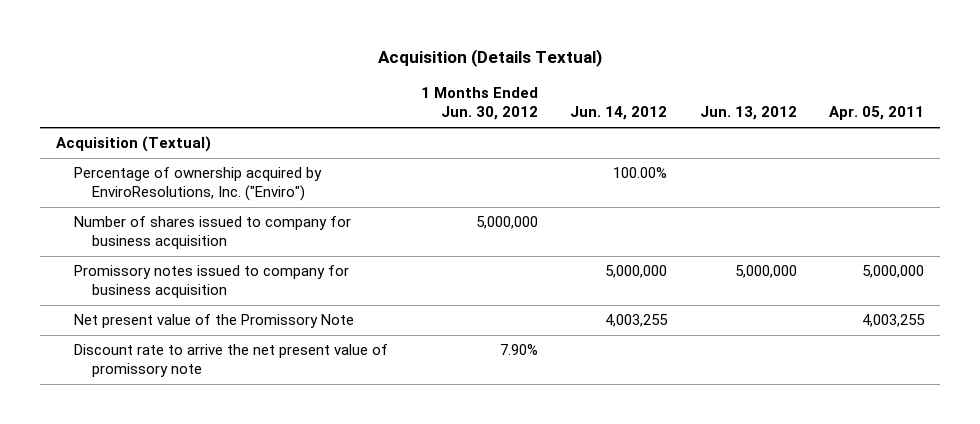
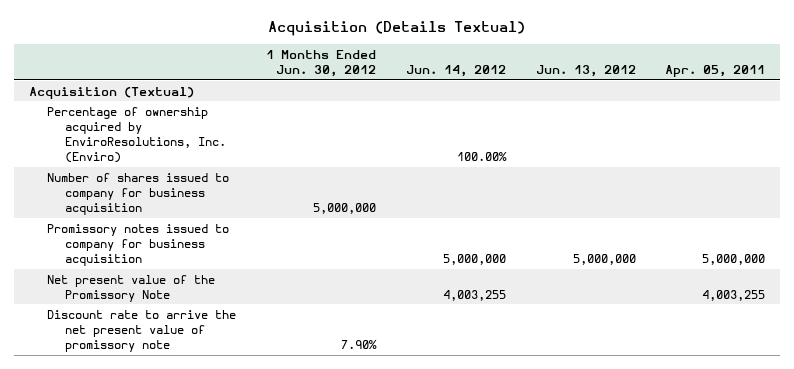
[74,167,323,202] Percentage of ownership acquired by EnviroResolutions, Inc. ("Enviro") -> [46,106,227,164] Percentage of ownership acquired by EnviroResolutions, Inc. (Enviro)

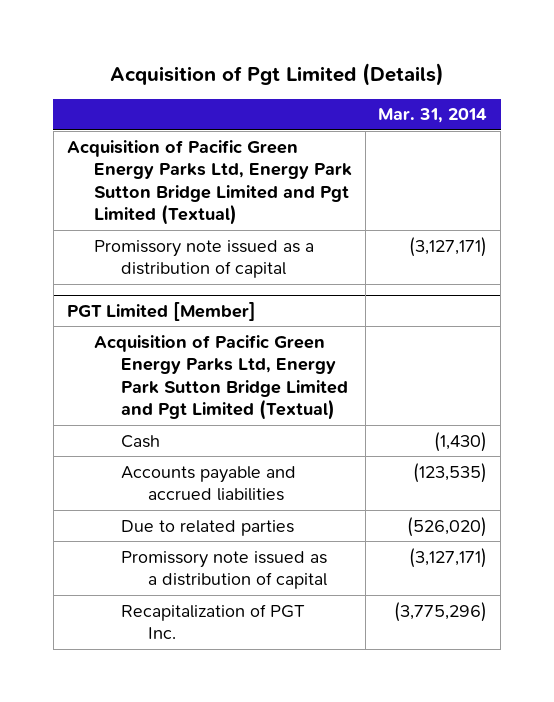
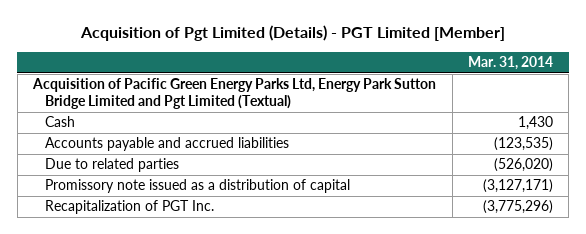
[110,62,445,86] Acquisition of Pgt Limited (Details) -> [80,25,506,42] Acquisition of Pgt Limited (Details) - PGT Limited [Member]
[93,239,314,279] Promissory note issued as a distribution of capital -> none
[66,301,256,321] PGT Limited [Member] -> none
[93,334,349,421] Acquisition of Pacific Green Energy Parks Ltd, Energy Park Sutton Bridge Limited and Pgt Limited (Textual) -> none
[434,431,488,452] (1,430) -> [517,116,553,131] 1,430

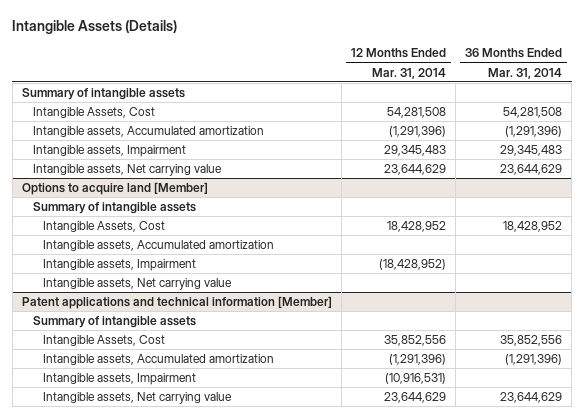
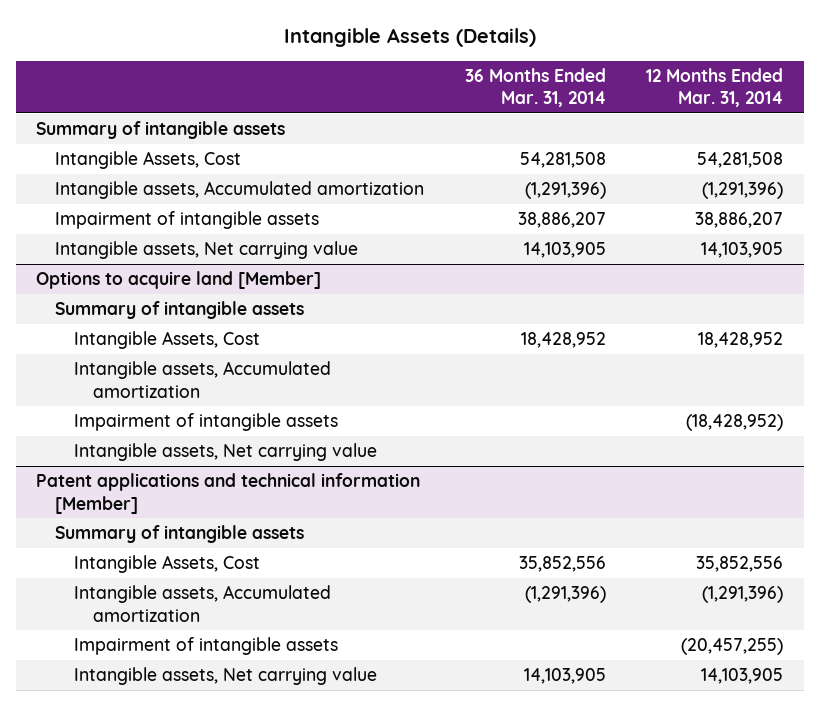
[32,145,186,158] Intangible assets, Impairment -> [55,211,320,230] Impairment of intangible assets
[384,145,447,157] 29,345,483 -> [695,212,784,229] 38,886,207
[500,145,563,157] 29,345,483 -> [517,212,606,229] 38,886,207
[384,164,447,176] 23,644,629 -> [701,242,784,259] 14,103,905
[500,164,563,176] 23,644,629 -> [523,242,606,259] 14,103,905
[43,259,197,272] Intangible assets, Impairment -> [73,413,338,432] Impairment of intangible assets
[43,373,197,386] Intangible assets, Impairment -> [73,637,338,656] Impairment of intangible assets
[385,373,447,385] (10,916,531) -> [681,638,784,656] (20,457,255)
[384,392,447,404] 23,644,629 -> [701,668,784,685] 14,103,905
[500,392,563,404] 23,644,629 -> [523,668,606,685] 14,103,905

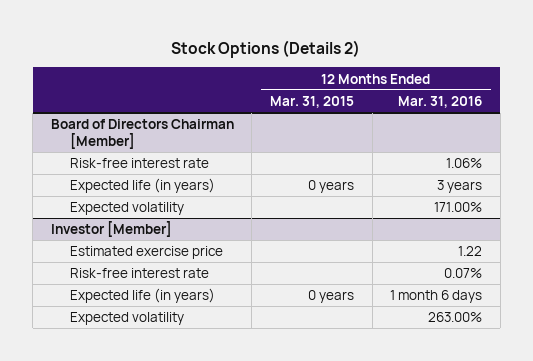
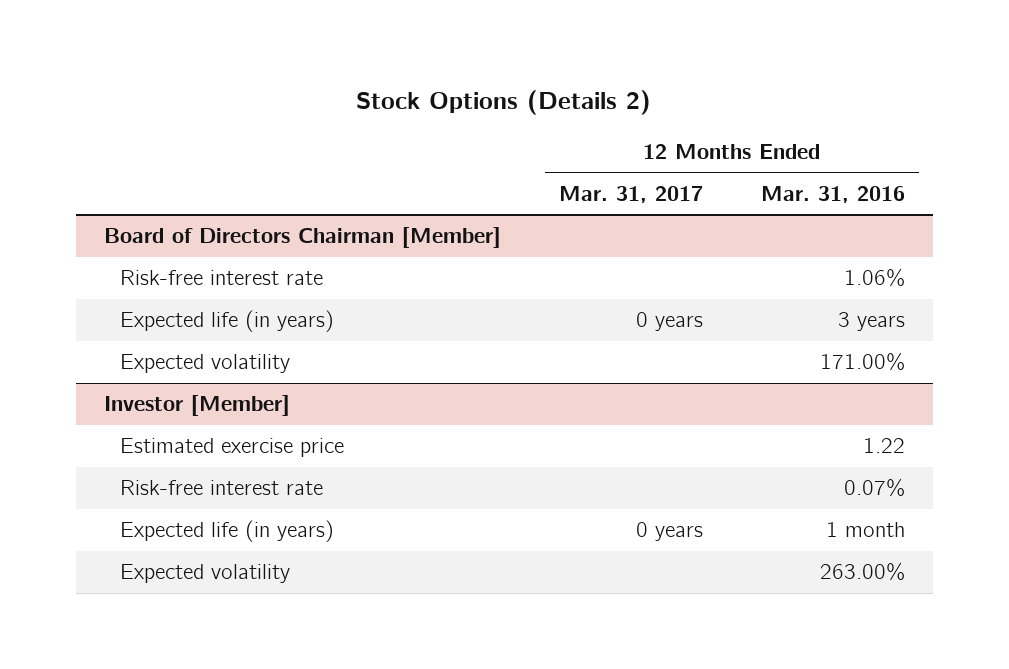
[269,95,354,108] Mar. 31, 2015 -> none
none -> [558,185,703,203] Mar. 31, 2017
[390,290,483,304] 1 month 6 days -> [825,522,905,538] 1 month

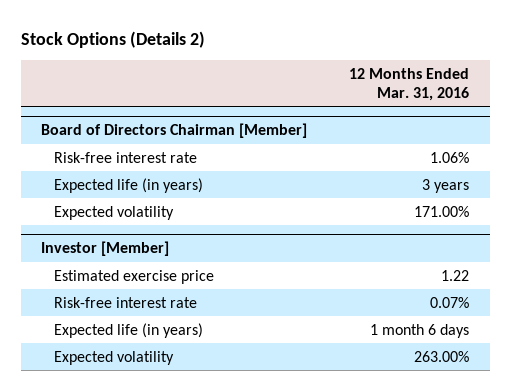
[558,185,703,203] Mar. 31, 2017 -> none
[825,522,905,538] 1 month -> [369,323,469,338] 1 month 6 days

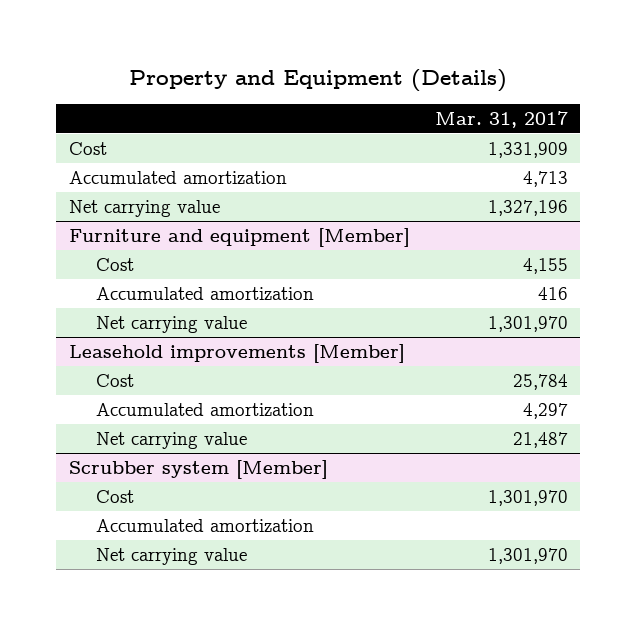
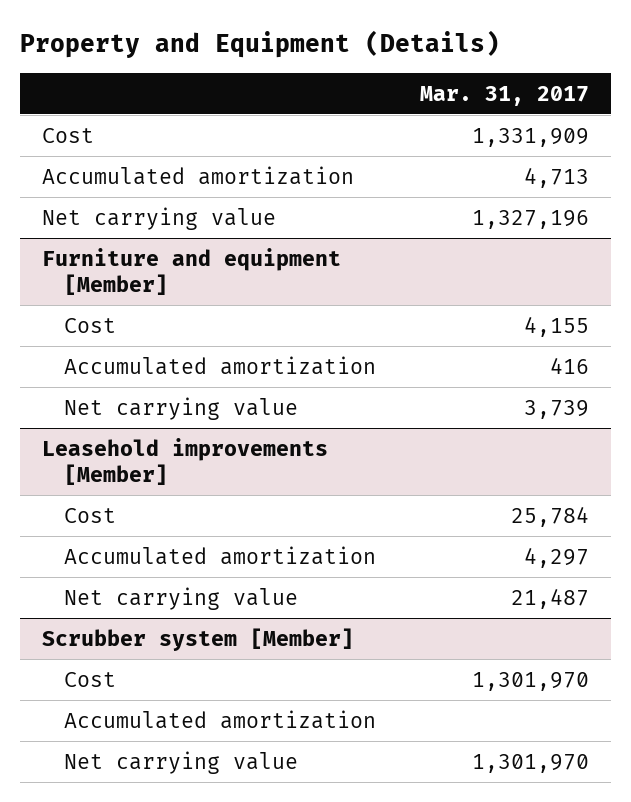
[487,315,568,332] 1,301,970 -> [523,399,589,419] 3,739

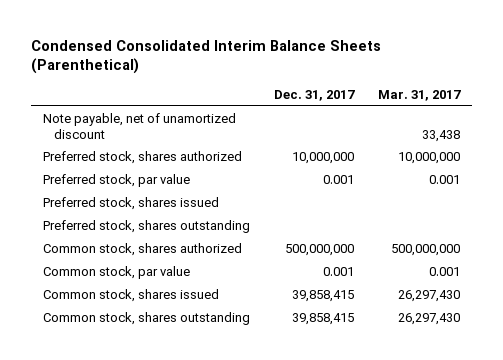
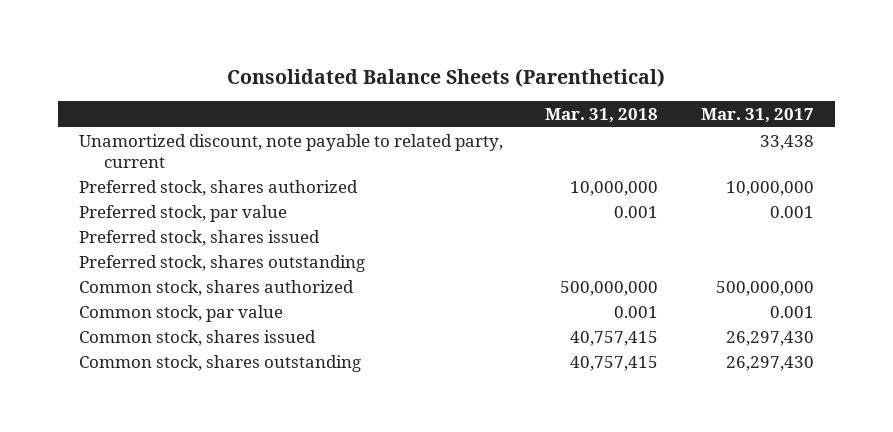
[30,39,381,75] Condensed Consolidated Interim Balance Sheets (Parenthetical) -> [227,68,666,88] Consolidated Balance Sheets (Parenthetical)
[273,90,355,102] Dec. 31, 2017 -> none
none -> [545,108,659,124] Mar. 31, 2018
[42,112,236,139] Note payable, net of unamortized discount -> [79,133,504,168] Unamortized discount, note payable to related party, current

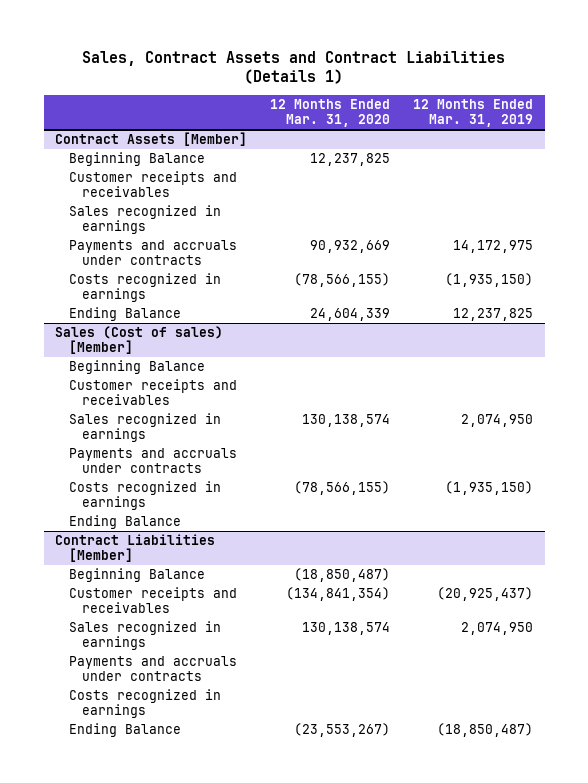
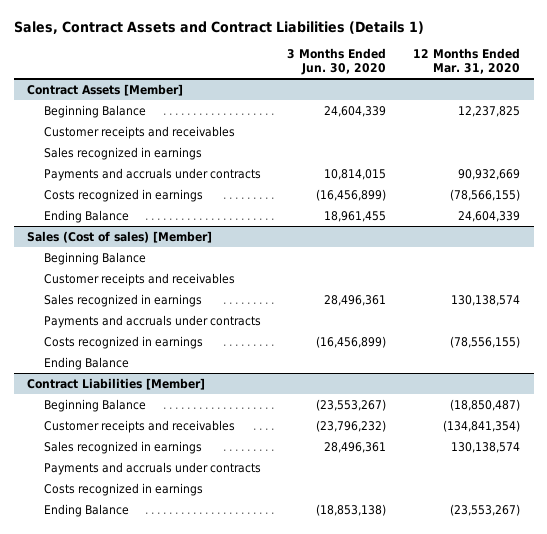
[413,99,534,127] 12 Months Ended Mar. 31, 2019 -> none
none -> [287,48,387,76] 3 Months Ended Jun. 30, 2020
[294,481,391,496] (78,566,155) -> [450,335,521,348] (78,556,155)

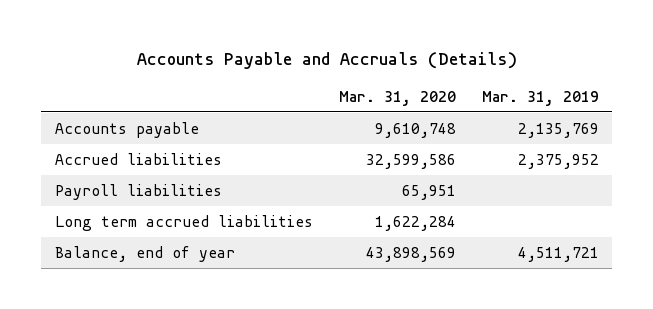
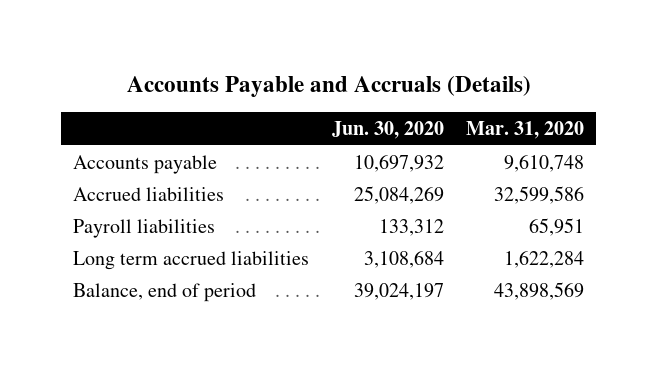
[481,90,599,106] Mar. 31, 2019 -> none
none -> [331,121,444,140] Jun. 30, 2020
[54,245,235,262] Balance, end of year -> [72,282,256,302] Balance, end of period

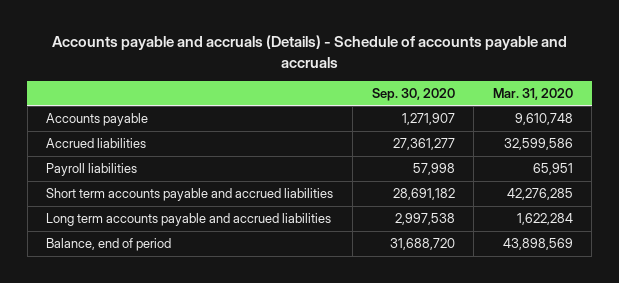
[126,76,531,98] Accounts Payable and Accruals (Details) -> [51,35,567,68] Accounts payable and accruals (Details) - Schedule of accounts payable and accruals
[331,121,444,140] Jun. 30, 2020 -> none
none -> [371,87,455,101] Sep. 30, 2020
none -> [46,187,334,201] Short term accounts payable and accrued liabilities
[72,250,309,270] Long term accrued liabilities -> [46,212,332,226] Long term accounts payable and accrued liabilities

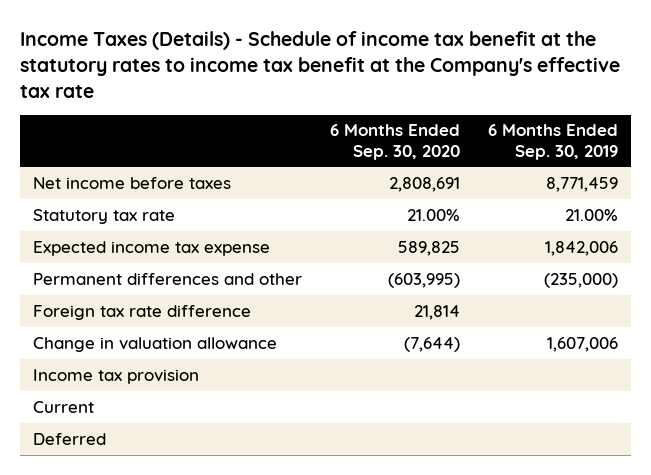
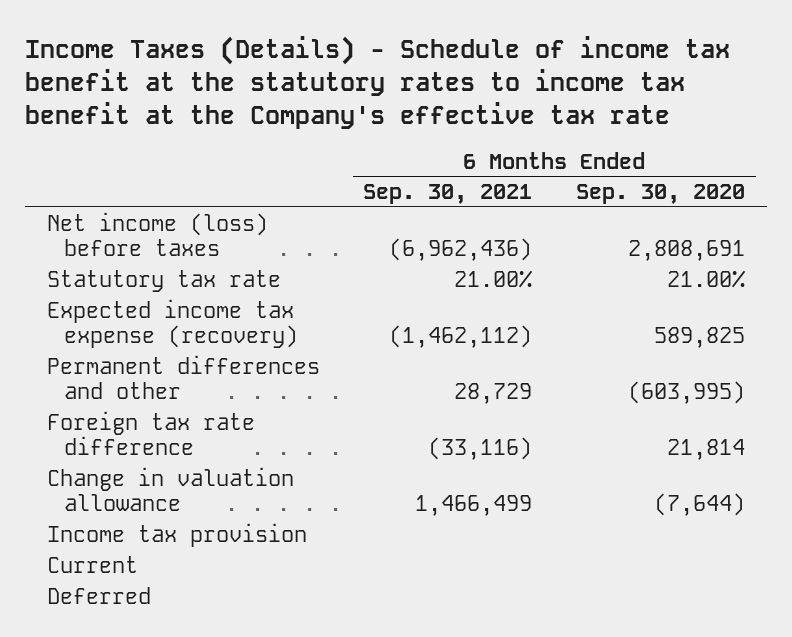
[487,124,618,160] 6 Months Ended Sep. 30, 2019 -> none
none -> [363,184,533,205] Sep. 30, 2021
[33,176,232,189] Net income before taxes -> [46,211,268,256] Net income (loss) before taxes
[33,240,271,256] Expected income tax expense -> [46,298,298,348] Expected income tax expense (recovery)

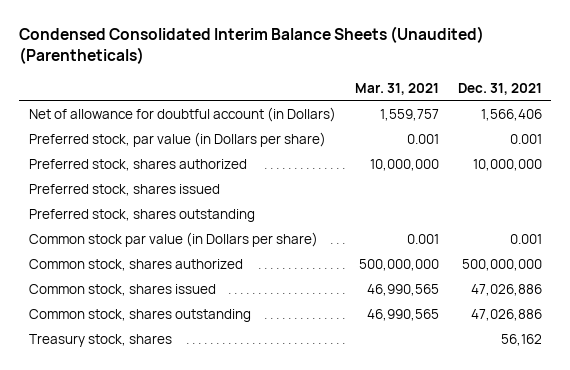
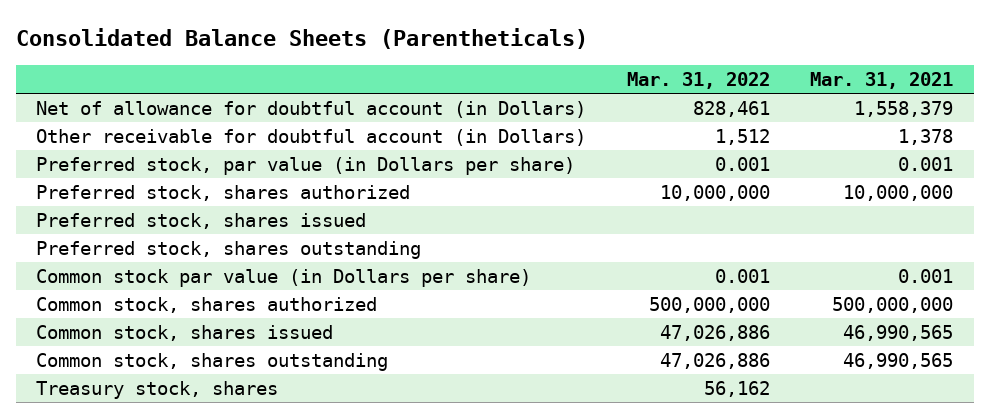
[19,26,485,65] Condensed Consolidated Interim Balance Sheets (Unaudited) (Parentheticals) -> [15,27,588,49] Consolidated Balance Sheets (Parentheticals)
[457,82,542,95] Dec. 31, 2021 -> none
none -> [626,71,770,89] Mar. 31, 2022
[379,108,439,121] 1,559,757 -> [854,101,954,118] 1,558,379
none -> [36,129,587,147] Other receivable for doubtful account (in Dollars)

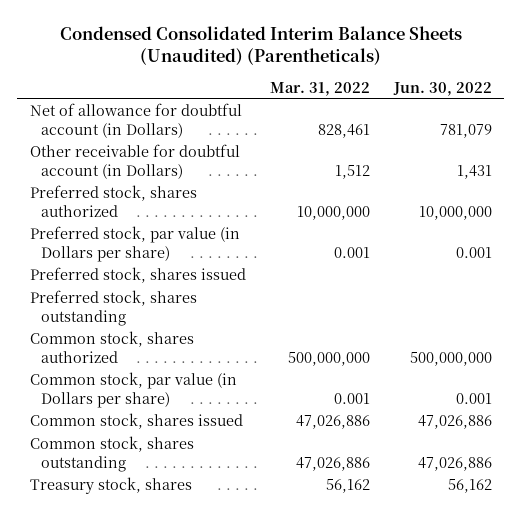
[15,27,588,49] Consolidated Balance Sheets (Parentheticals) -> [59,25,462,65] Condensed Consolidated Interim Balance Sheets (Unaudited) (Parentheticals)
[810,71,954,89] Mar. 31, 2021 -> none
none -> [393,81,493,96] Jun. 30, 2022
[36,157,576,176] Preferred stock, par value (in Dollars per share) -> [29,226,240,262] Preferred stock, par value (in Dollars per share)
[36,269,532,288] Common stock par value (in Dollars per share) -> none
none -> [29,372,237,408] Common stock, par value (in Dollars per share)

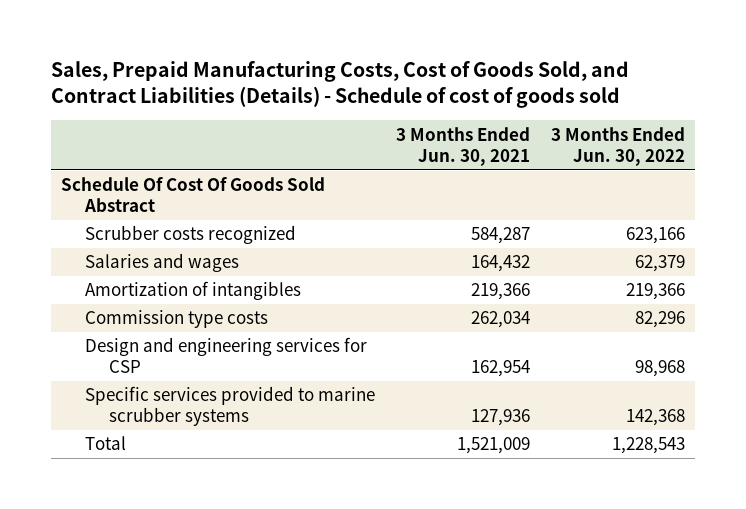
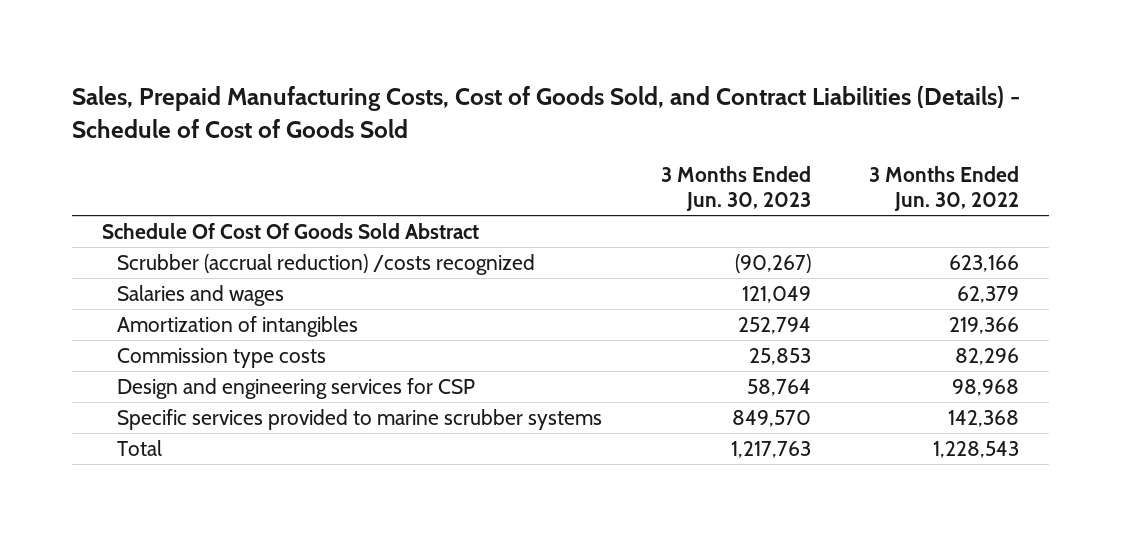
[50,61,629,109] Sales, Prepaid Manufacturing Costs, Cost of Goods Sold, and Contract Liabilities (Details) - Schedule of cost of goods sold -> [72,86,1021,139] Sales, Prepaid Manufacturing Costs, Cost of Goods Sold, and Contract Liabilities (Details) - Schedule of Cost of Goods Sold
[395,126,530,166] 3 Months Ended Jun. 30, 2021 -> none
none -> [660,166,811,212] 3 Months Ended Jun. 30, 2023
[84,225,296,245] Scrubber costs recognized -> [116,253,535,275] Scrubber (accrual reduction) /costs recognized

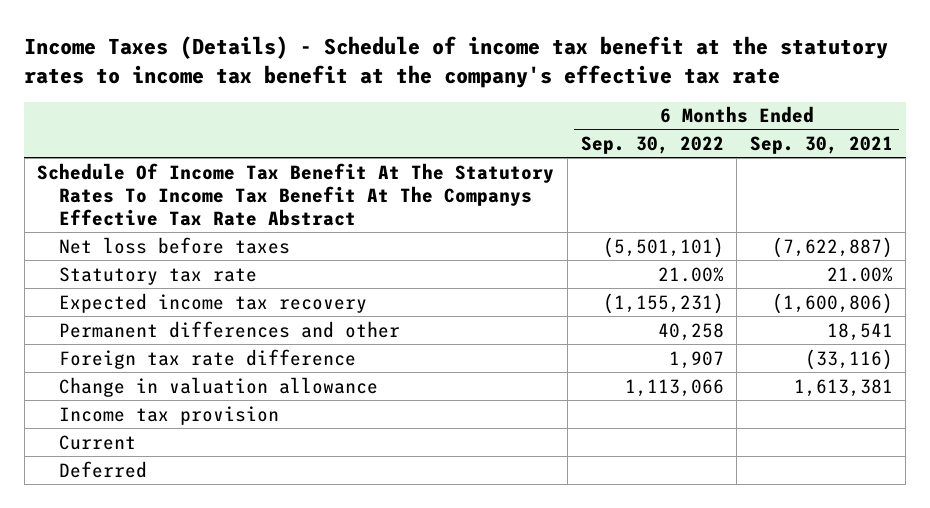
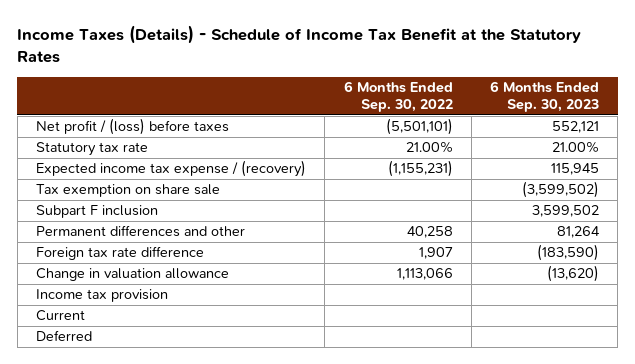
[24,35,889,88] Income Taxes (Details) - Schedule of income tax benefit at the statutory rates to income tax benefit at the company's effective tax rate -> [17,24,582,64] Income Taxes (Details) - Schedule of Income Tax Benefit at the Statutory Rates
[749,136,893,155] Sep. 30, 2021 -> none
none -> [490,80,600,113] 6 Months Ended Sep. 30, 2023
[37,162,555,226] Schedule Of Income Tax Benefit At The Statutory Rates To Income Tax Benefit At The Companys Effective Tax Rate Abstract -> none
[58,236,290,254] Net loss before taxes -> [36,118,230,136] Net profit / (loss) before taxes
[58,292,367,313] Expected income tax recovery -> [36,160,307,178] Expected income tax expense / (recovery)
none -> [36,184,221,198] Tax exemption on share sale
none -> [36,205,159,219] Subpart F inclusion

